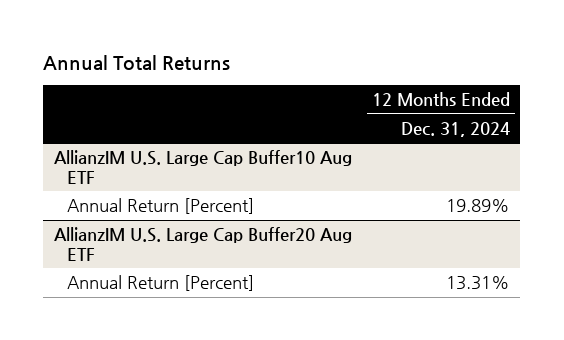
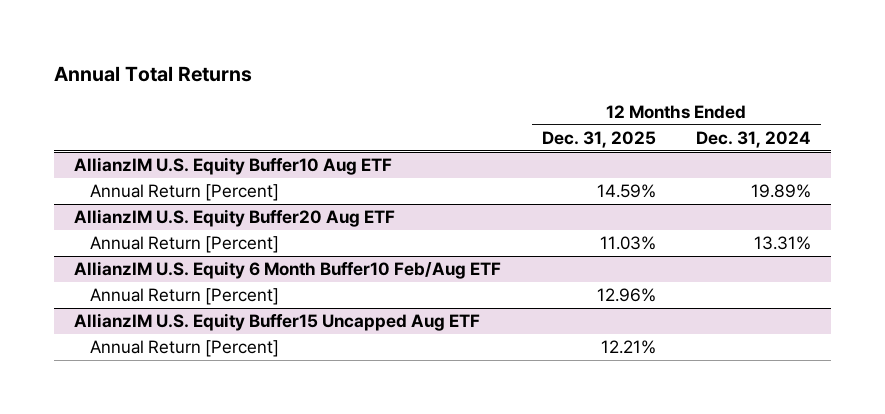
none -> [541,130,656,148] Dec. 31, 2025
[53,150,352,184] AllianzIM U.S. Large Cap Buffer10 Aug ETF -> [74,157,393,176] AllianzIM U.S. Equity Buffer10 Aug ETF
[53,227,352,261] AllianzIM U.S. Large Cap Buffer20 Aug ETF -> [74,209,396,228] AllianzIM U.S. Equity Buffer20 Aug ETF
none -> [74,261,502,280] AllianzIM U.S. Equity 6 Month Buffer10 Feb/Aug ETF
none -> [89,288,279,306] Annual Return [Percent]
none -> [74,313,481,332] AllianzIM U.S. Equity Buffer15 Uncapped Aug ETF
none -> [89,340,279,358] Annual Return [Percent]

